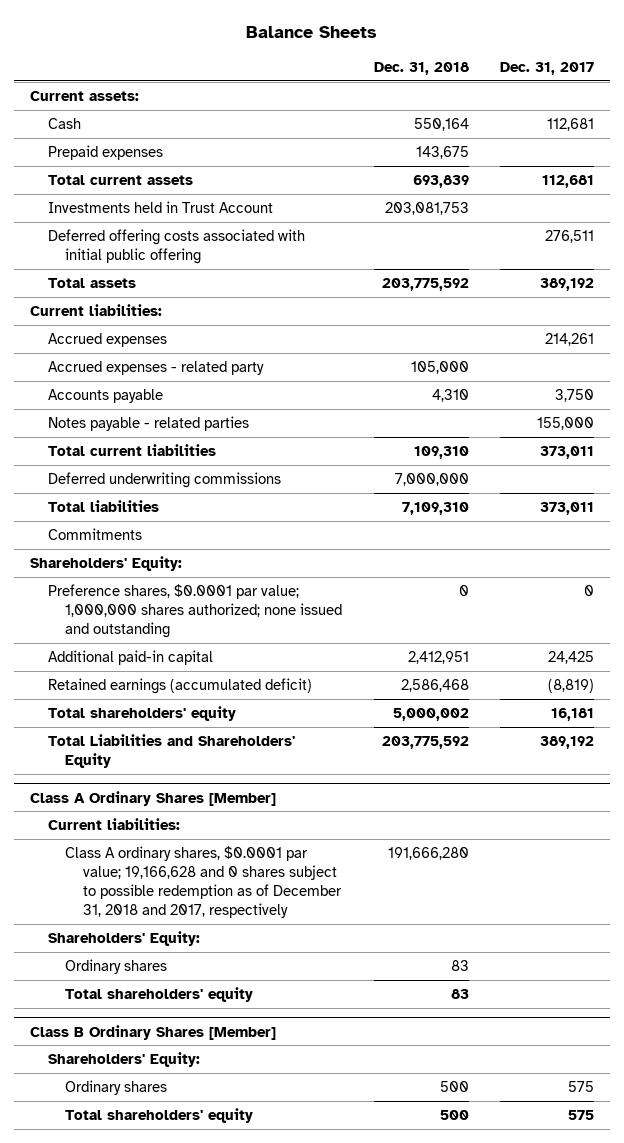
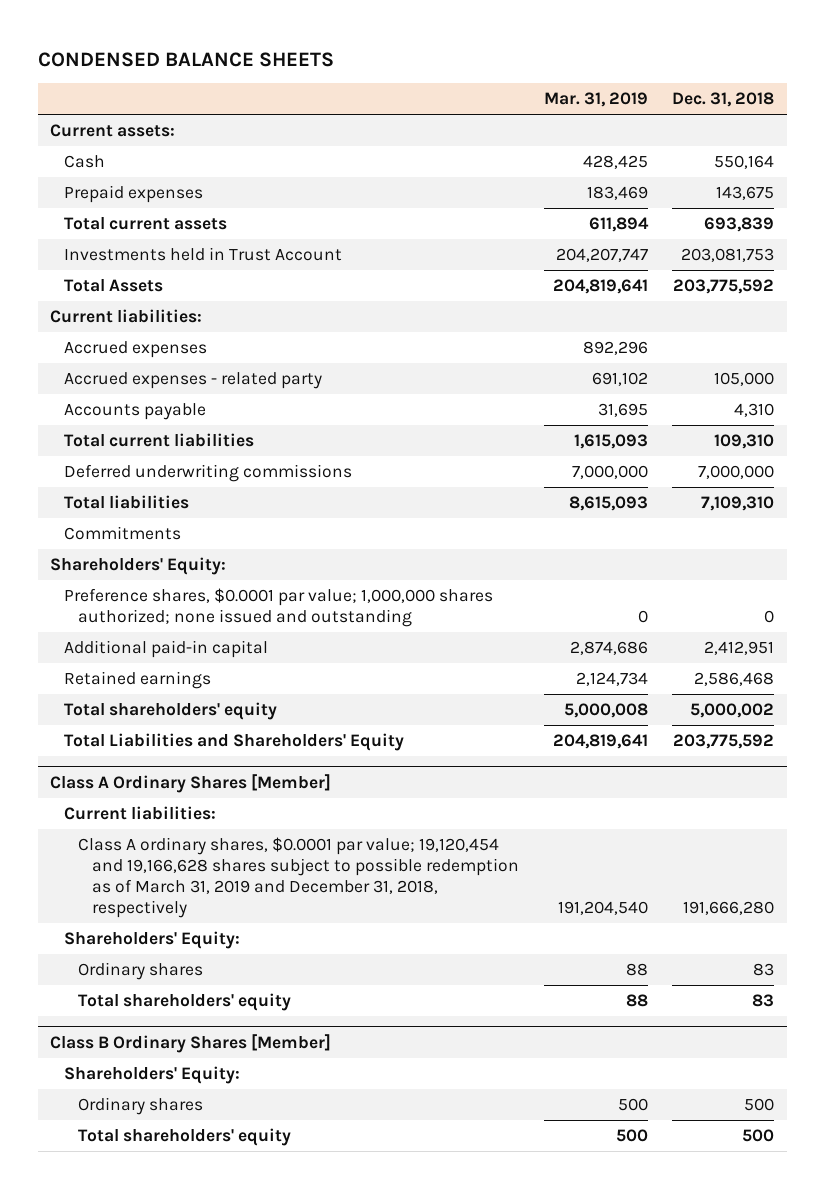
[246,25,378,38] Balance Sheets -> [38,51,335,67] CONDENSED BALANCE SHEETS
[500,62,595,76] Dec. 31, 2017 -> none
none -> [543,92,648,108] Mar. 31, 2019
[47,229,305,265] Deferred offering costs associated with initial public offering -> none
[47,278,136,289] Total assets -> [64,279,164,293] Total Assets
[47,416,249,432] Notes payable - related parties -> none
[47,678,312,695] Retained earnings (accumulated deficit) -> [64,671,212,690] Retained earnings
[65,846,343,919] Class A ordinary shares, $0.0001 par value; 19,166,628 and 0 shares subject to possible redemption as of December 31, 2018 and 2017, respectively -> [78,837,519,918] Class A ordinary shares, $0.0001 par value; 19,120,454 and 19,166,628 shares subject to possible redemption as of March 31, 2019 and December 31, 2018, respectively

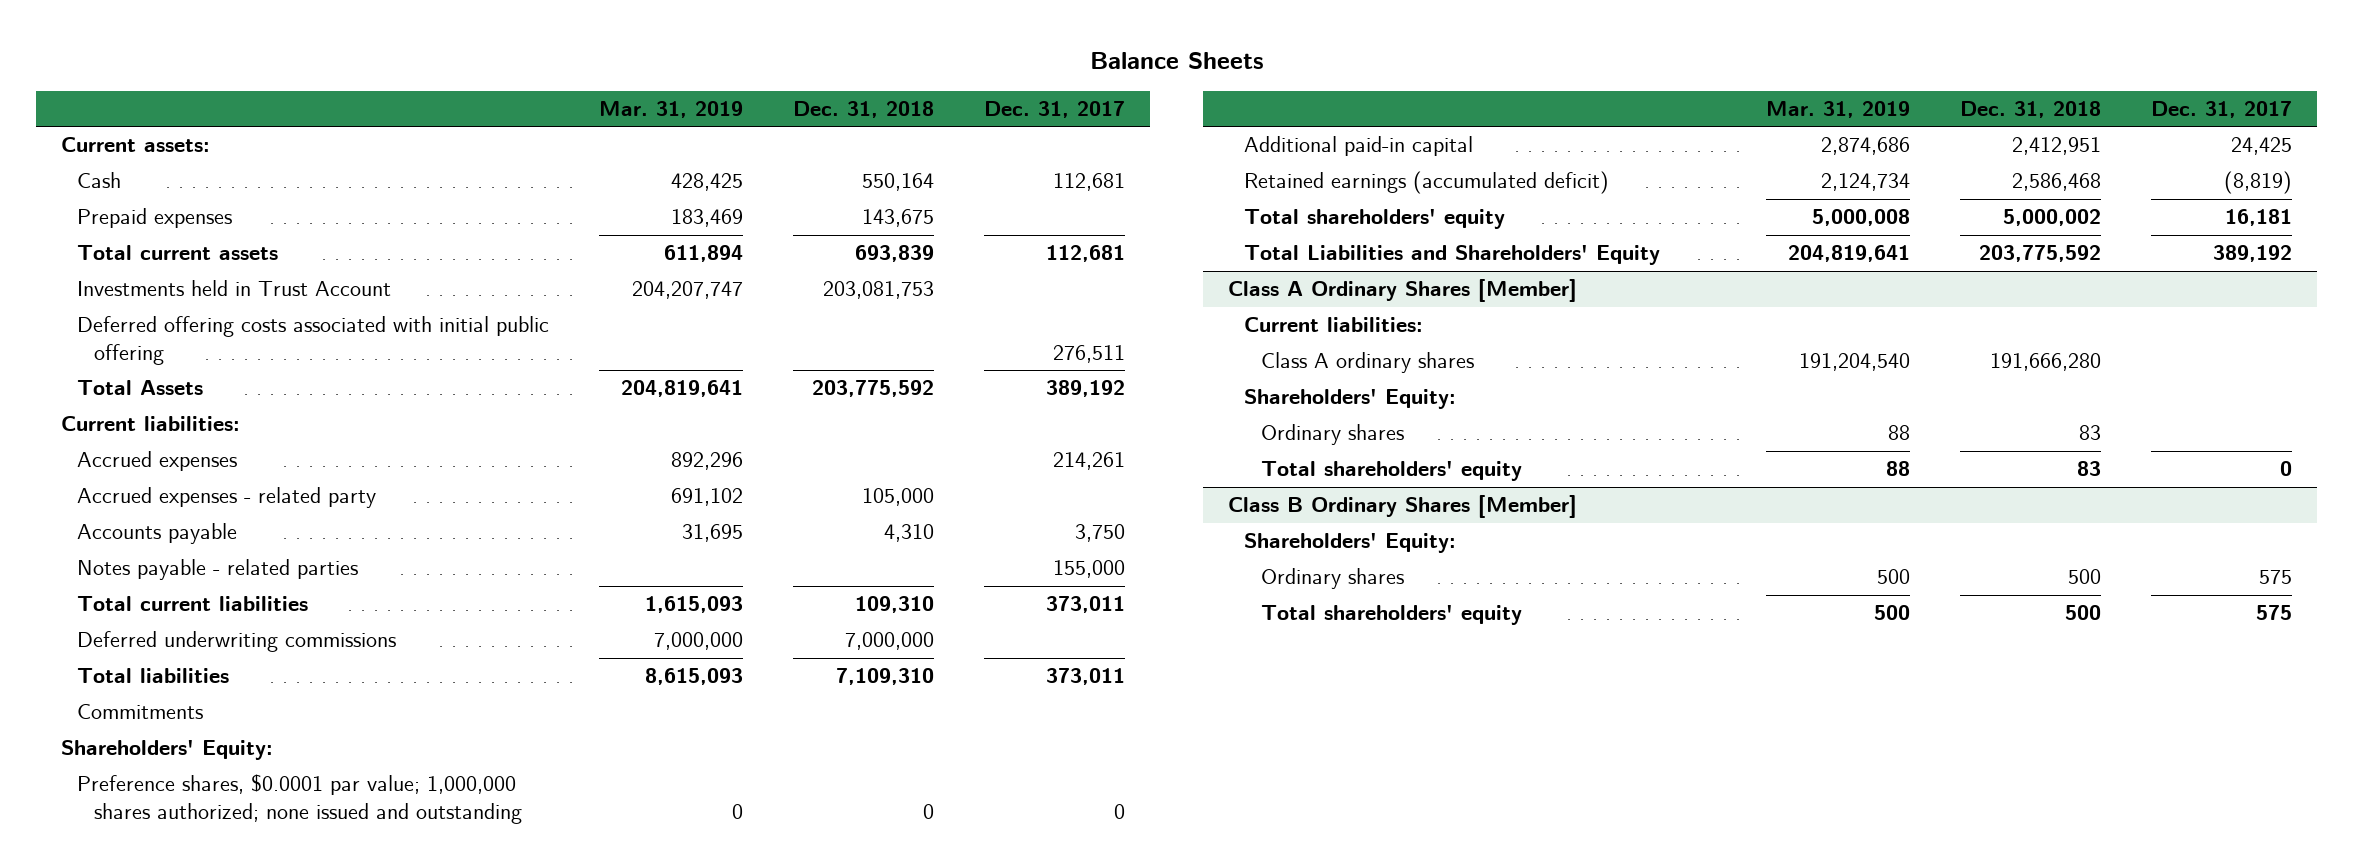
[38,51,335,67] CONDENSED BALANCE SHEETS -> [1089,52,1264,70] Balance Sheets
none -> [984,100,1126,118] Dec. 31, 2017
none -> [77,316,550,365] Deferred offering costs associated with initial public offering
none -> [77,559,359,581] Notes payable - related parties
[64,671,212,690] Retained earnings -> [1244,171,1610,195] Retained earnings (accumulated deficit)
[78,837,519,918] Class A ordinary shares, $0.0001 par value; 19,120,454 and 19,166,628 shares subject to possible redemption as of March 31, 2019 and December 31, 2018, respectively -> [1260,352,1474,374] Class A ordinary shares

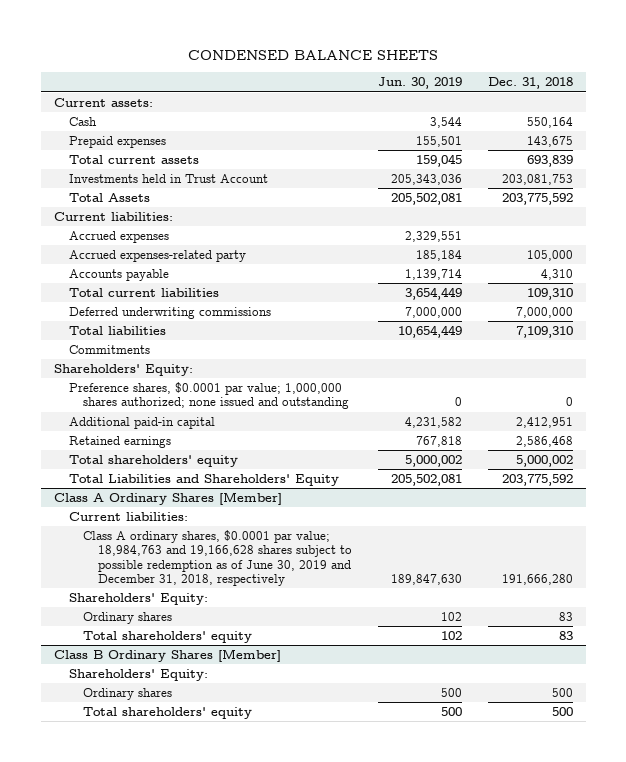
[1089,52,1264,70] Balance Sheets -> [188,50,439,61] CONDENSED BALANCE SHEETS
[599,100,744,118] Mar. 31, 2019 -> none
[984,100,1126,118] Dec. 31, 2017 -> none
none -> [377,77,462,90] Jun. 30, 2019
[77,316,550,365] Deferred offering costs associated with initial public offering -> none
[77,487,377,509] Accrued expenses - related party -> [68,249,246,262] Accrued expenses-related party
[77,559,359,581] Notes payable - related parties -> none
[1244,171,1610,195] Retained earnings (accumulated deficit) -> [68,435,171,448] Retained earnings
[1260,352,1474,374] Class A ordinary shares -> [83,529,353,586] Class A ordinary shares, $0.0001 par value; 18,984,763 and 19,166,628 shares subject to possible redemption as of June 30, 2019 and December 31, 2018, respectively

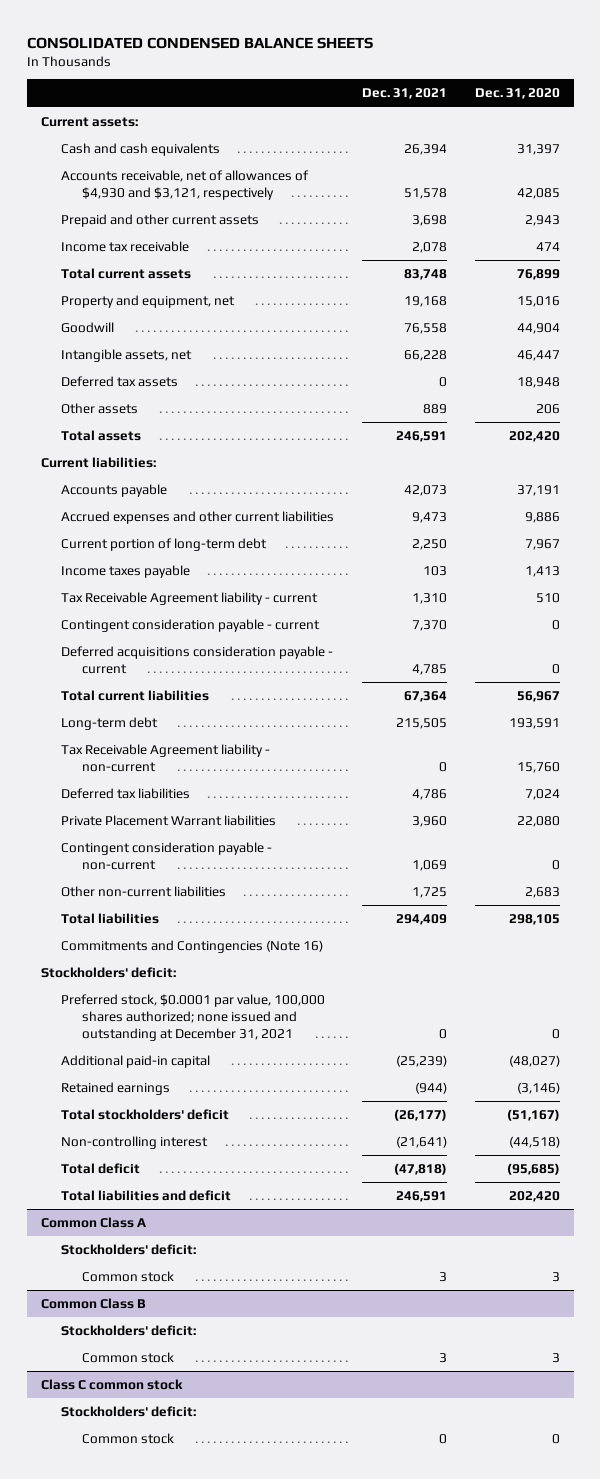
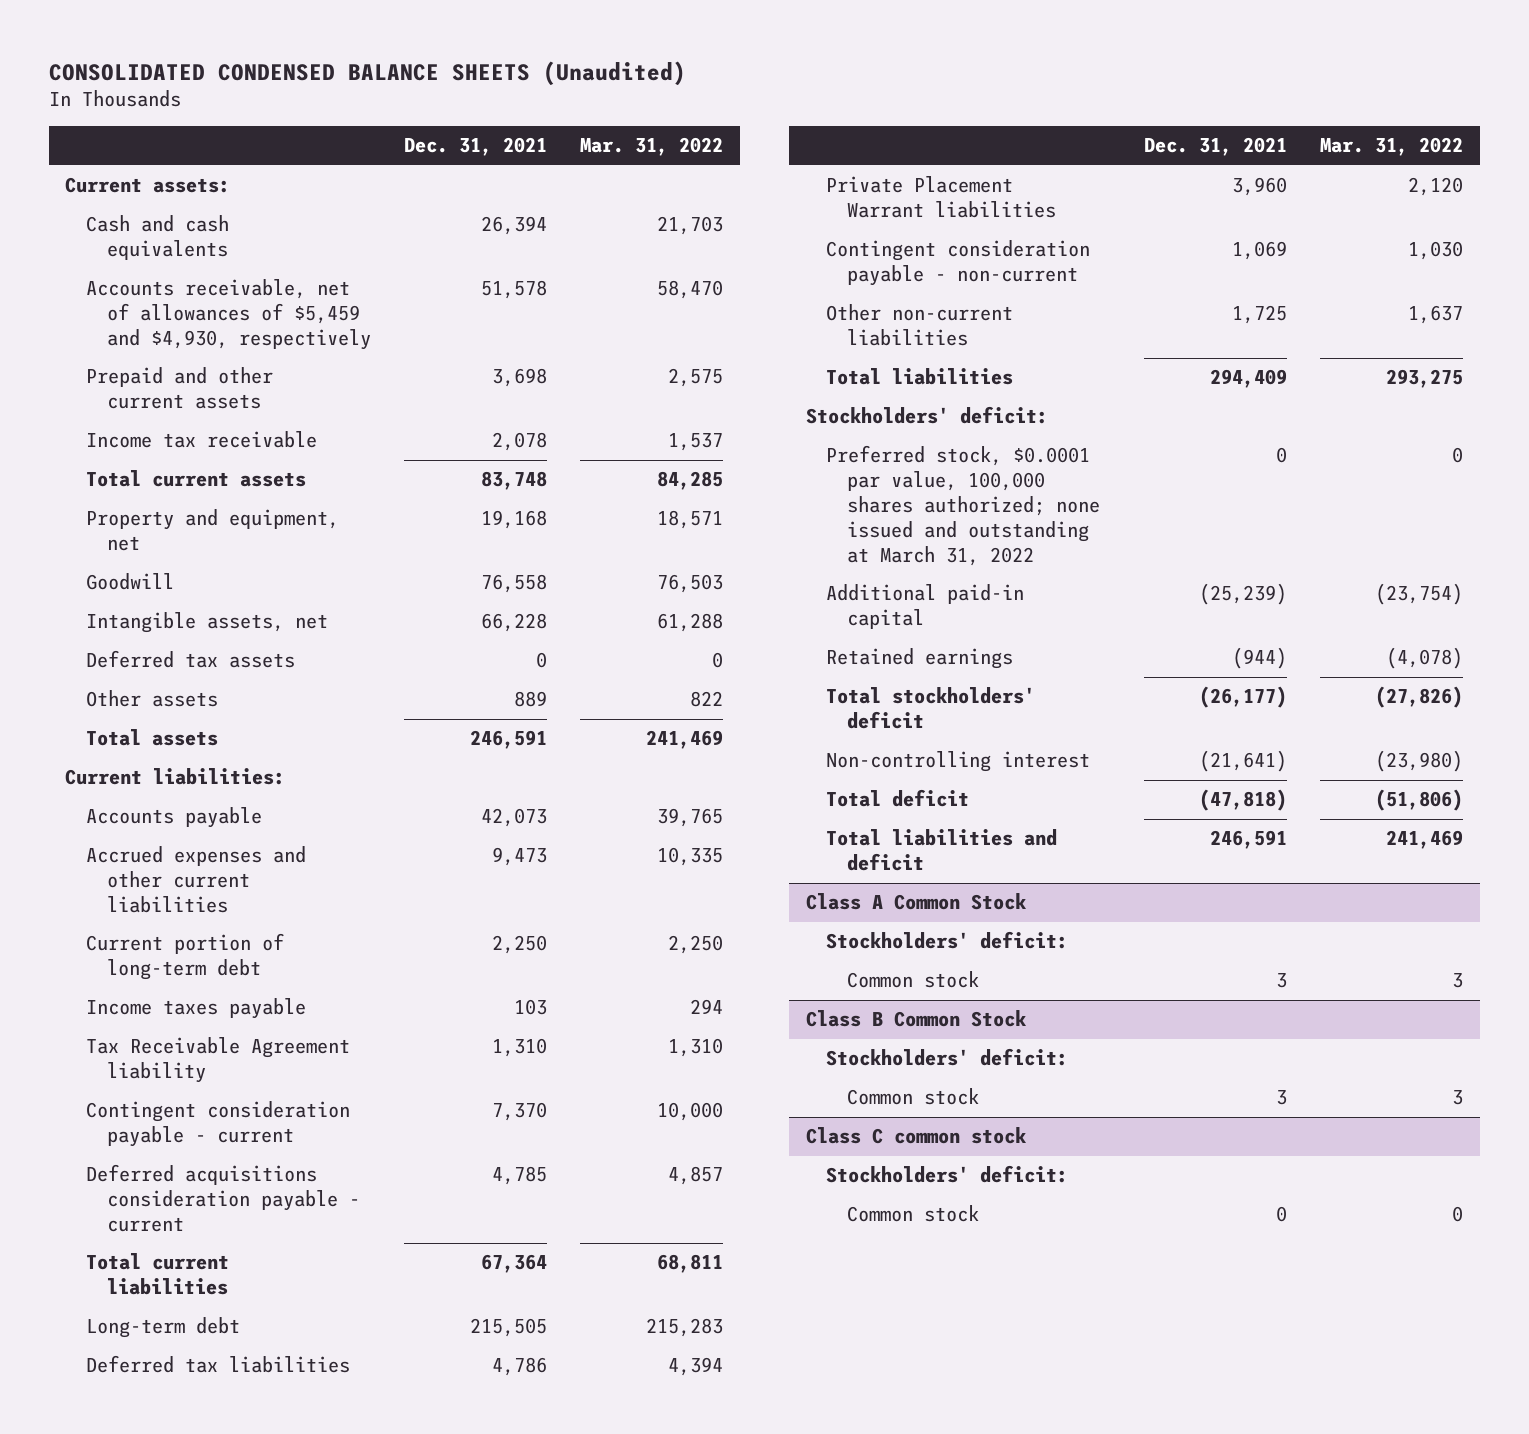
[26,36,373,49] CONSOLIDATED CONDENSED BALANCE SHEETS -> [48,60,686,86] CONSOLIDATED CONDENSED BALANCE SHEETS (Unaudited)
[474,88,560,100] Dec. 31, 2020 -> none
none -> [580,137,724,157] Mar. 31, 2022
[61,170,310,201] Accounts receivable, net of allowances of $4,930 and $3,121, respectively -> [86,279,372,350] Accounts receivable, net of allowances of $5,459 and $4,930, respectively
[61,592,319,606] Tax Receivable Agreement liability - current -> [86,1037,351,1084] Tax Receivable Agreement liability
[61,744,271,773] Tax Receivable Agreement liability - non-current -> none
[61,940,324,954] Commitments and Contingencies (Note 16) -> none
[61,994,326,1042] Preferred stock, $0.0001 par value, 100,000 shares authorized; none issued and outstanding at December 31, 2021 -> [826,445,1101,566] Preferred stock, $0.0001 par value, 100,000 shares authorized; none issued and outstanding at March 31, 2022
[40,1217,146,1229] Common Class A -> [805,893,1027,911] Class A Common Stock
[40,1298,146,1310] Common Class B -> [805,1010,1027,1028] Class B Common Stock

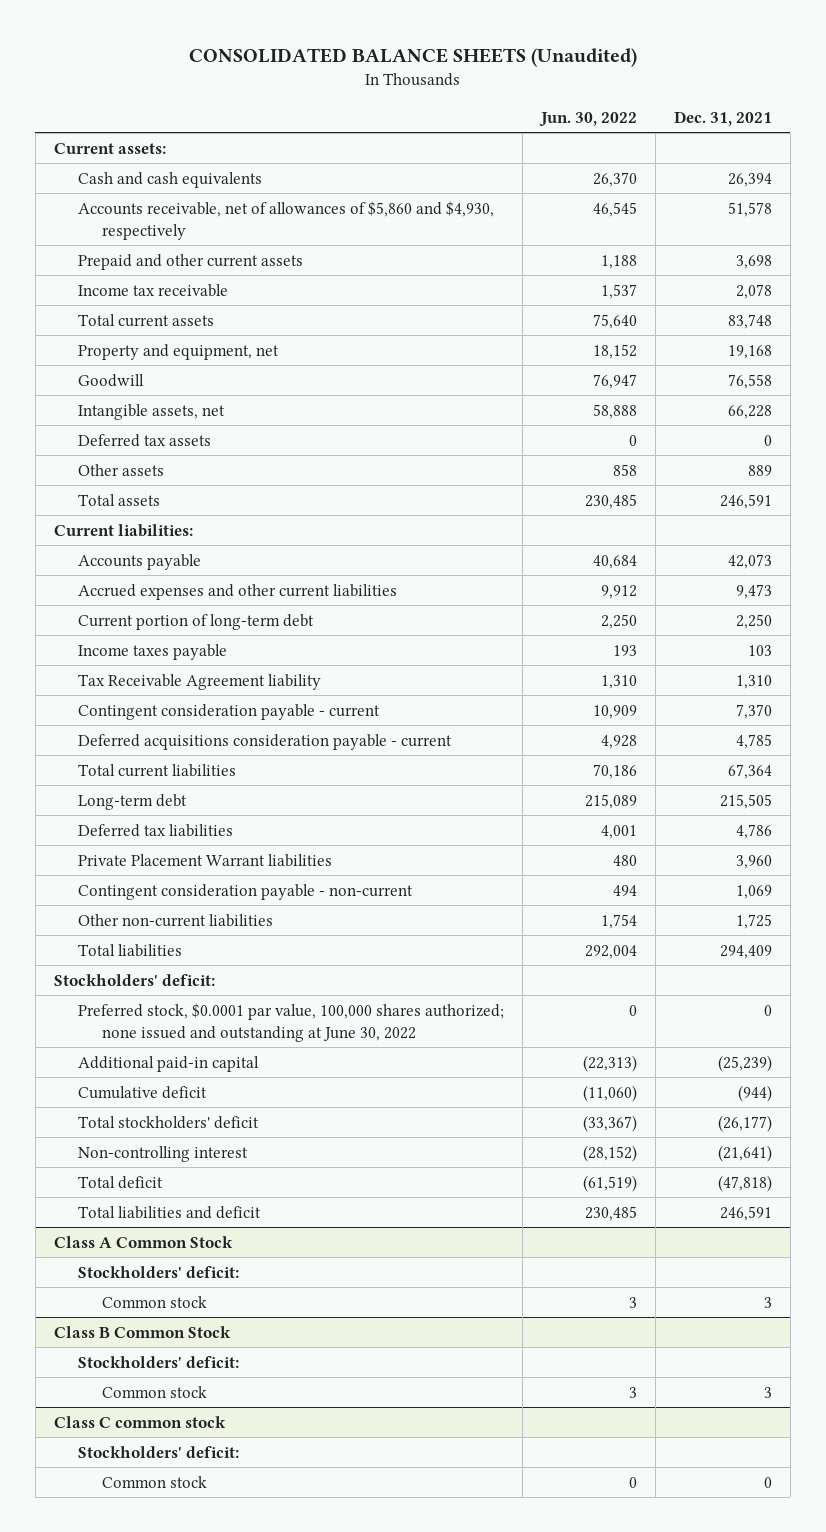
[48,60,686,86] CONSOLIDATED CONDENSED BALANCE SHEETS (Unaudited) -> [188,48,637,68] CONSOLIDATED BALANCE SHEETS (Unaudited)
[580,137,724,157] Mar. 31, 2022 -> none
none -> [538,112,637,128] Jun. 30, 2022
[86,279,372,350] Accounts receivable, net of allowances of $5,459 and $4,930, respectively -> [77,200,494,240] Accounts receivable, net of allowances of $5,860 and $4,930, respectively
[826,445,1101,566] Preferred stock, $0.0001 par value, 100,000 shares authorized; none issued and outstanding at March 31, 2022 -> [77,1002,504,1042] Preferred stock, $0.0001 par value, 100,000 shares authorized; none issued and outstanding at June 30, 2022
[826,648,1014,670] Retained earnings -> [77,1085,207,1099] Cumulative deficit

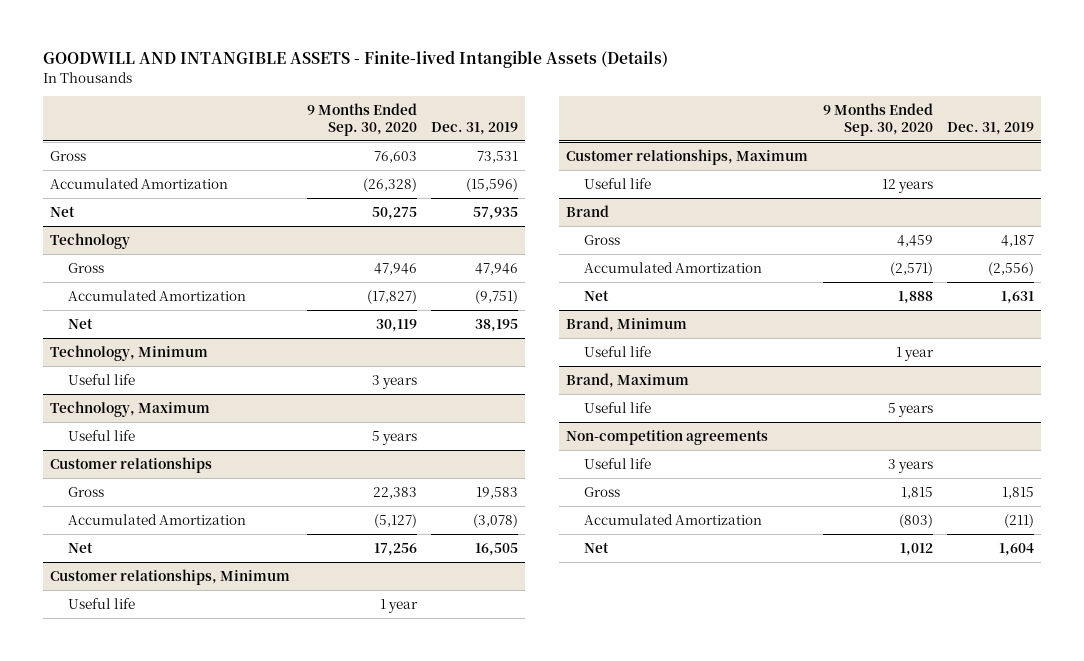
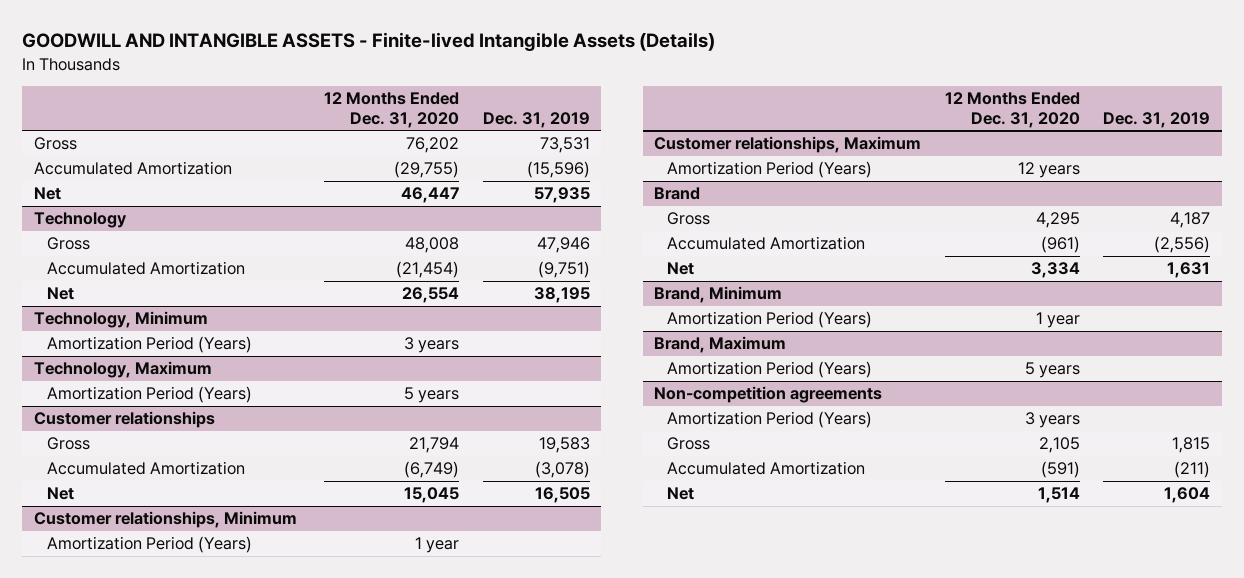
[306,103,417,136] 9 Months Ended Sep. 30, 2020 -> none
none -> [324,92,460,128] 12 Months Ended Dec. 31, 2020
[68,373,136,385] Useful life -> [46,336,252,354] Amortization Period (Years)
[68,429,136,441] Useful life -> [46,386,252,404] Amortization Period (Years)
[68,597,136,609] Useful life -> [46,536,252,554] Amortization Period (Years)
[584,177,652,189] Useful life -> [667,161,873,179] Amortization Period (Years)
[584,345,652,357] Useful life -> [667,311,873,329] Amortization Period (Years)
[584,401,652,413] Useful life -> [667,361,873,379] Amortization Period (Years)
[584,457,652,469] Useful life -> [667,411,873,429] Amortization Period (Years)

